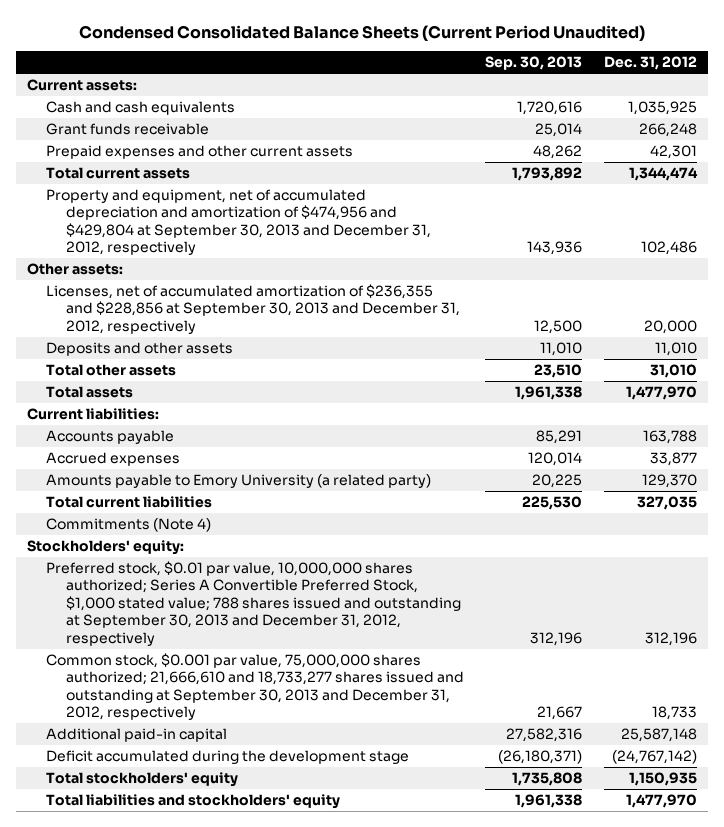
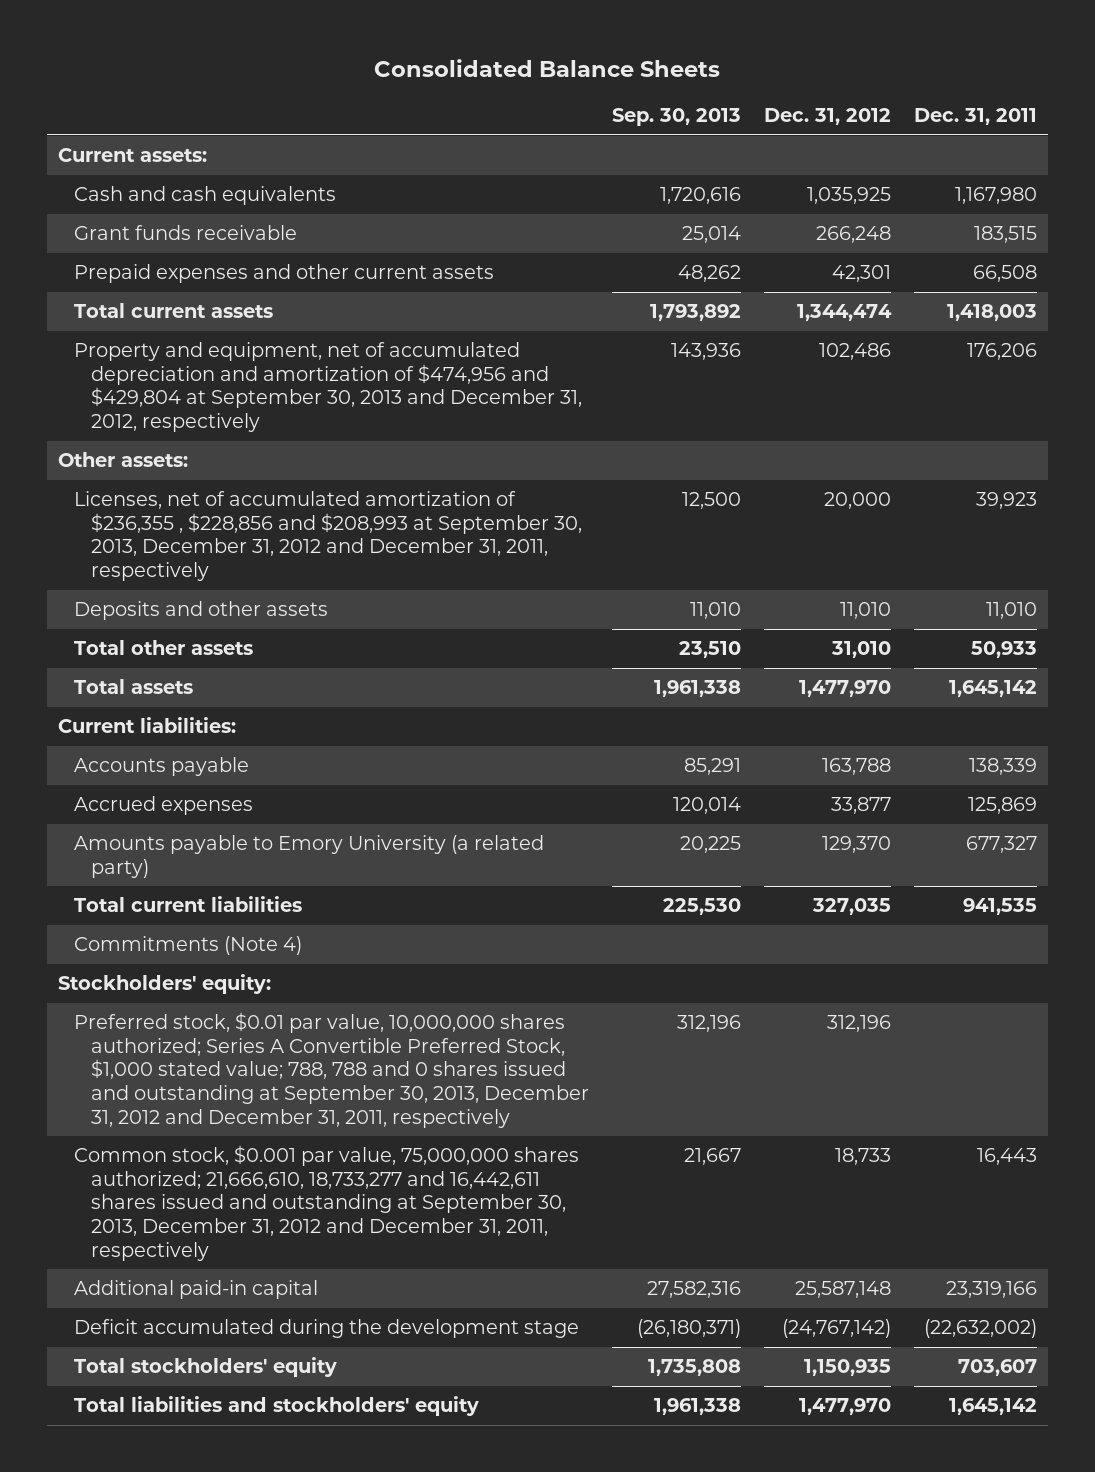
[78,24,645,41] Condensed Consolidated Balance Sheets (Current Period Unaudited) -> [374,58,721,77] Consolidated Balance Sheets
none -> [913,108,1037,126] Dec. 31, 2011
[46,284,460,334] Licenses, net of accumulated amortization of $236,355 and $228,856 at September 30, 2013 and December 31, 2012, respectively -> [74,491,582,582] Licenses, net of accumulated amortization of $236,355 , $228,856 and $208,993 at September 30, 2013, December 31, 2012 and December 31, 2011, respectively
[46,561,461,646] Preferred stock, $0.01 par value, 10,000,000 shares authorized; Series A Convertible Preferred Stock, $1,000 stated value; 788 shares issued and outstanding at September 30, 2013 and December 31, 2012, respectively -> [74,1012,589,1128] Preferred stock, $0.01 par value, 10,000,000 shares authorized; Series A Convertible Preferred Stock, $1,000 stated value; 788, 788 and 0 shares issued and outstanding at September 30, 2013, December 31, 2012 and December 31, 2011, respectively
[46,653,464,721] Common stock, $0.001 par value, 75,000,000 shares authorized; 21,666,610 and 18,733,277 shares issued and outstanding at September 30, 2013 and December 31, 2012, respectively -> [74,1145,580,1261] Common stock, $0.001 par value, 75,000,000 shares authorized; 21,666,610, 18,733,277 and 16,442,611 shares issued and outstanding at September 30, 2013, December 31, 2012 and December 31, 2011, respectively

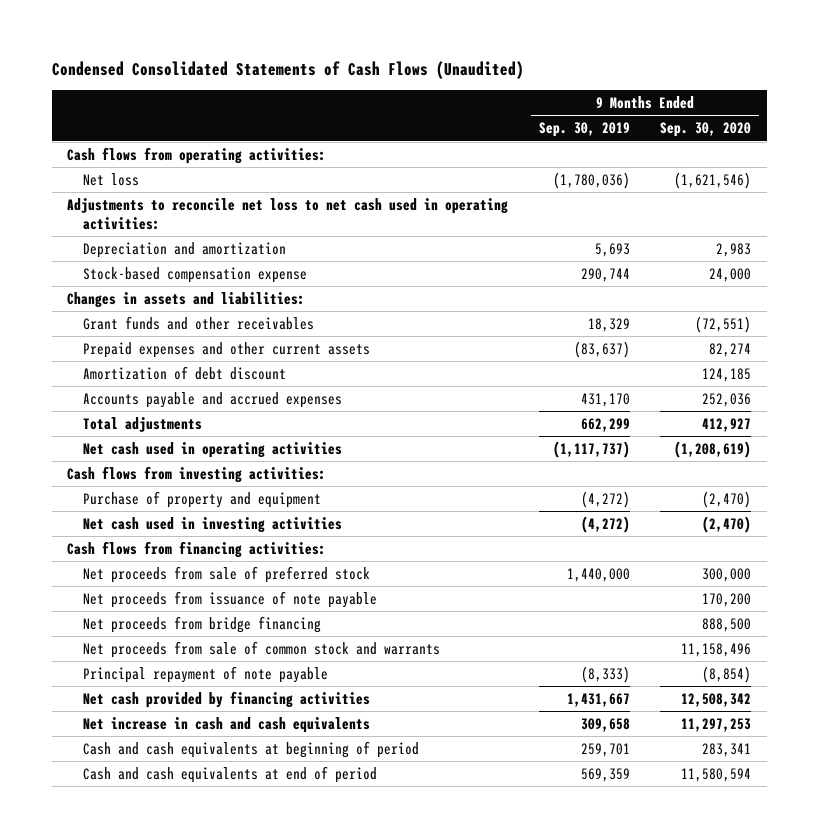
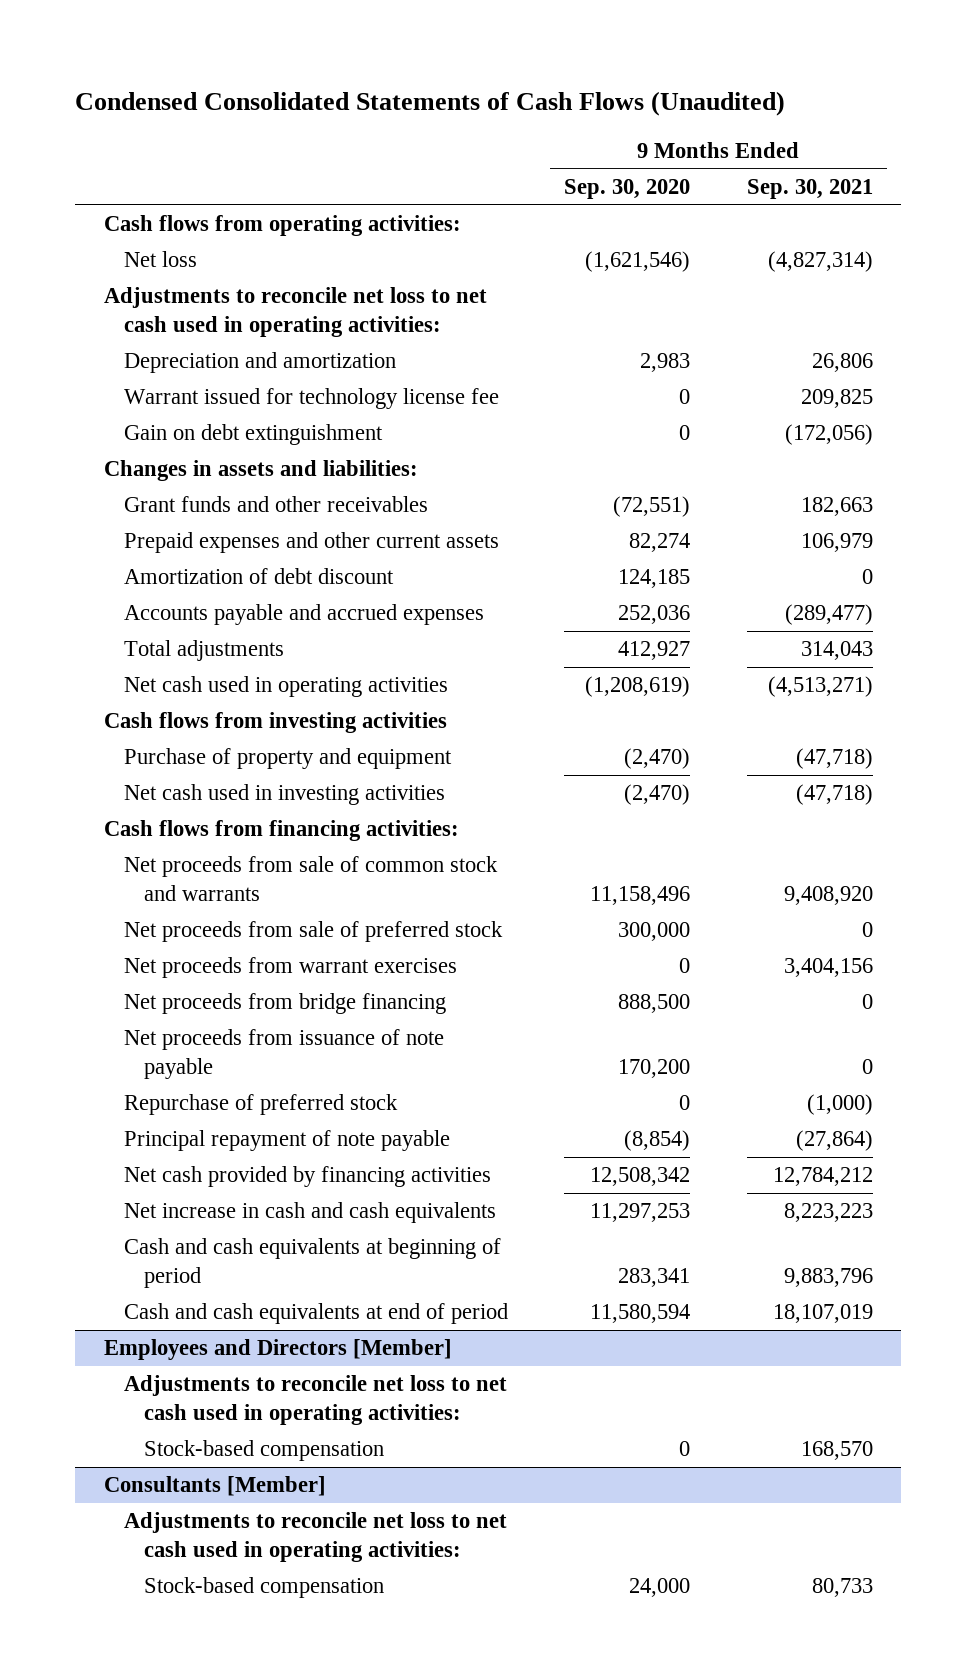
[538,122,630,138] Sep. 30, 2019 -> none
none -> [746,178,873,199] Sep. 30, 2021
[83,266,308,283] Stock-based compensation expense -> none
none -> [123,388,499,410] Warrant issued for technology license fee
none -> [123,424,383,446] Gain on debt extinguishment
[67,465,327,483] Cash flows from investing activities: -> [103,712,447,734] Cash flows from investing activities
[83,640,441,658] Net proceeds from sale of common stock and warrants -> [123,856,498,901] Net proceeds from sale of common stock and warrants
none -> [123,957,457,979] Net proceeds from warrant exercises
[83,590,378,608] Net proceeds from issuance of note payable -> [123,1029,444,1079] Net proceeds from issuance of note payable
none -> [123,1094,398,1116] Repurchase of preferred stock
none -> [103,1339,452,1361] Employees and Directors [Member]
none -> [123,1375,507,1425] Adjustments to reconcile net loss to net cash used in operating activities:
none -> [144,1440,385,1462] Stock-based compensation
none -> [103,1476,326,1497] Consultants [Member]
none -> [123,1512,507,1562] Adjustments to reconcile net loss to net cash used in operating activities:
none -> [144,1577,385,1599] Stock-based compensation

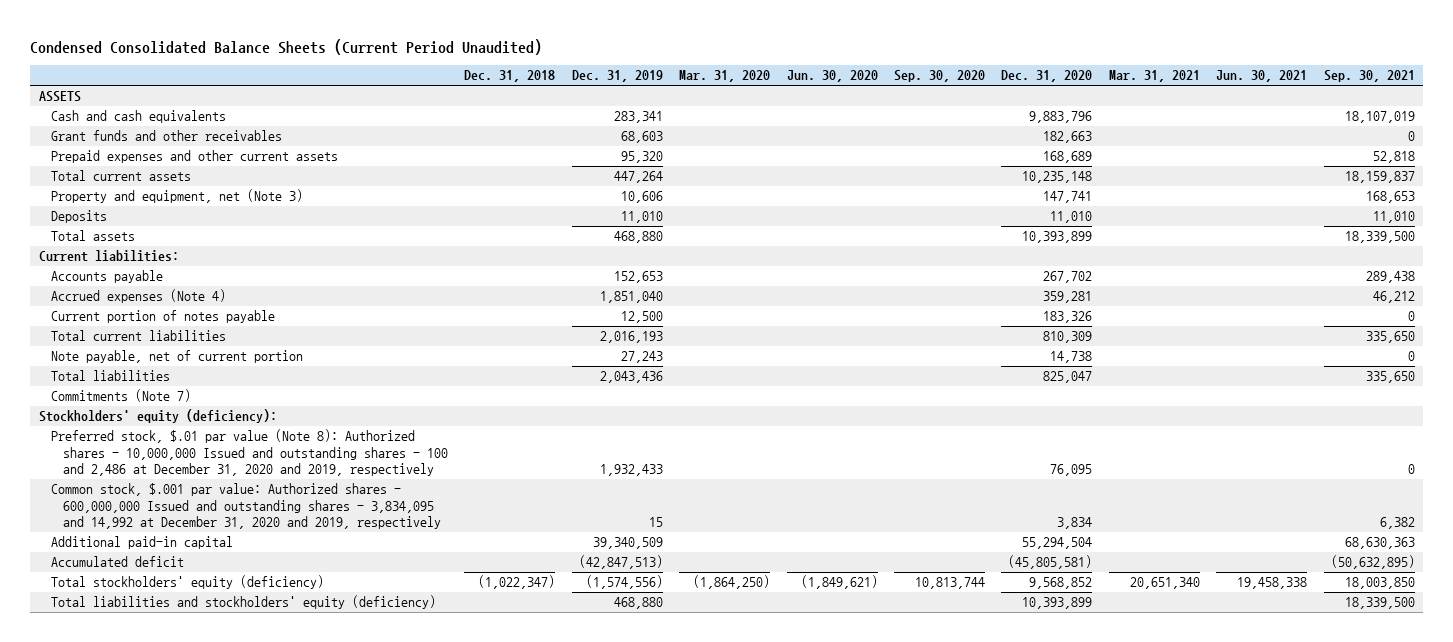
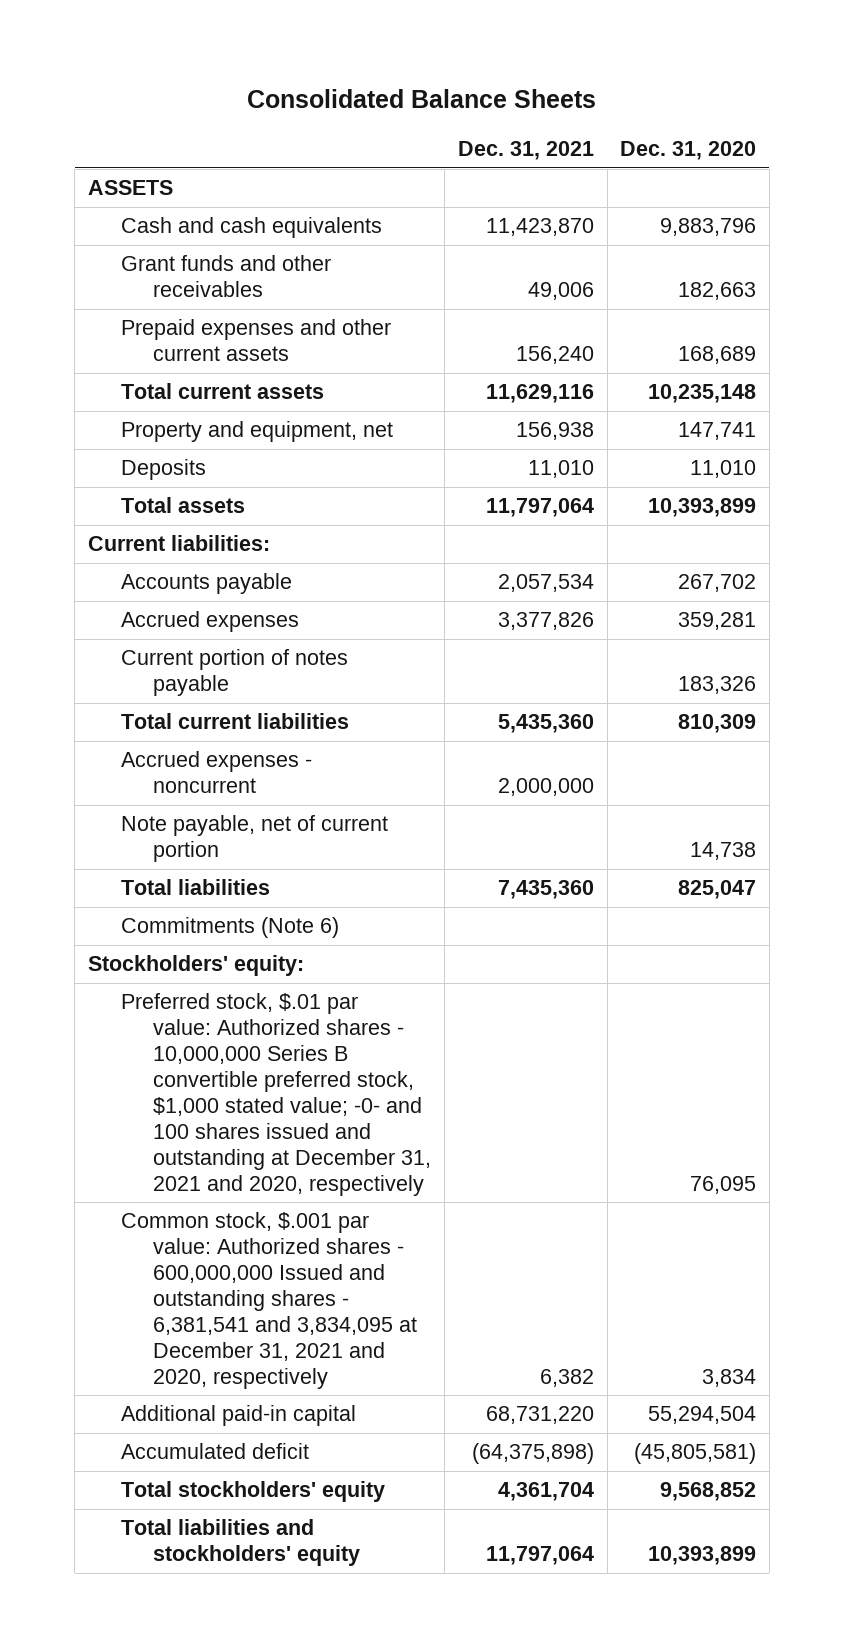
[30,38,543,55] Condensed Consolidated Balance Sheets (Current Period Unaudited) -> [246,89,596,109] Consolidated Balance Sheets
[464,70,556,83] Dec. 31, 2018 -> none
[571,70,663,83] Dec. 31, 2019 -> none
[679,70,771,83] Mar. 31, 2020 -> none
[786,70,878,83] Jun. 30, 2020 -> none
[893,70,985,83] Sep. 30, 2020 -> none
[1108,70,1200,83] Mar. 31, 2021 -> none
[1216,70,1308,83] Jun. 30, 2021 -> none
[1323,70,1415,83] Sep. 30, 2021 -> none
none -> [457,141,594,161] Dec. 31, 2021
[50,189,303,204] Property and equipment, net (Note 3) -> [120,421,393,443] Property and equipment, net
[50,289,226,304] Accrued expenses (Note 4) -> [120,611,299,633] Accrued expenses
none -> [120,751,312,794] Accrued expenses - noncurrent
[50,389,191,403] Commitments (Note 7) -> [120,917,339,939] Commitments (Note 6)
[38,409,277,424] Stockholders' equity (deficiency): -> [87,955,304,977] Stockholders' equity:
[50,429,448,477] Preferred stock, $.01 par value (Note 8): Authorized shares - 10,000,000 Issued and outstanding shares - 100 and 2,486 at December 31, 2020 and 2019, respectively -> [120,993,432,1196] Preferred stock, $.01 par value: Authorized shares - 10,000,000 Series B convertible preferred stock, $1,000 stated value; -0- and 100 shares issued and outstanding at December 31, 2021 and 2020, respectively
[50,483,441,530] Common stock, $.001 par value: Authorized shares - 600,000,000 Issued and outstanding shares - 3,834,095 and 14,992 at December 31, 2020 and 2019, respectively -> [120,1212,418,1389] Common stock, $.001 par value: Authorized shares - 600,000,000 Issued and outstanding shares - 6,381,541 and 3,834,095 at December 31, 2021 and 2020, respectively
[50,575,324,590] Total stockholders' equity (deficiency) -> [120,1481,385,1503] Total stockholders' equity
[50,595,436,610] Total liabilities and stockholders' equity (deficiency) -> [120,1519,361,1567] Total liabilities and stockholders' equity

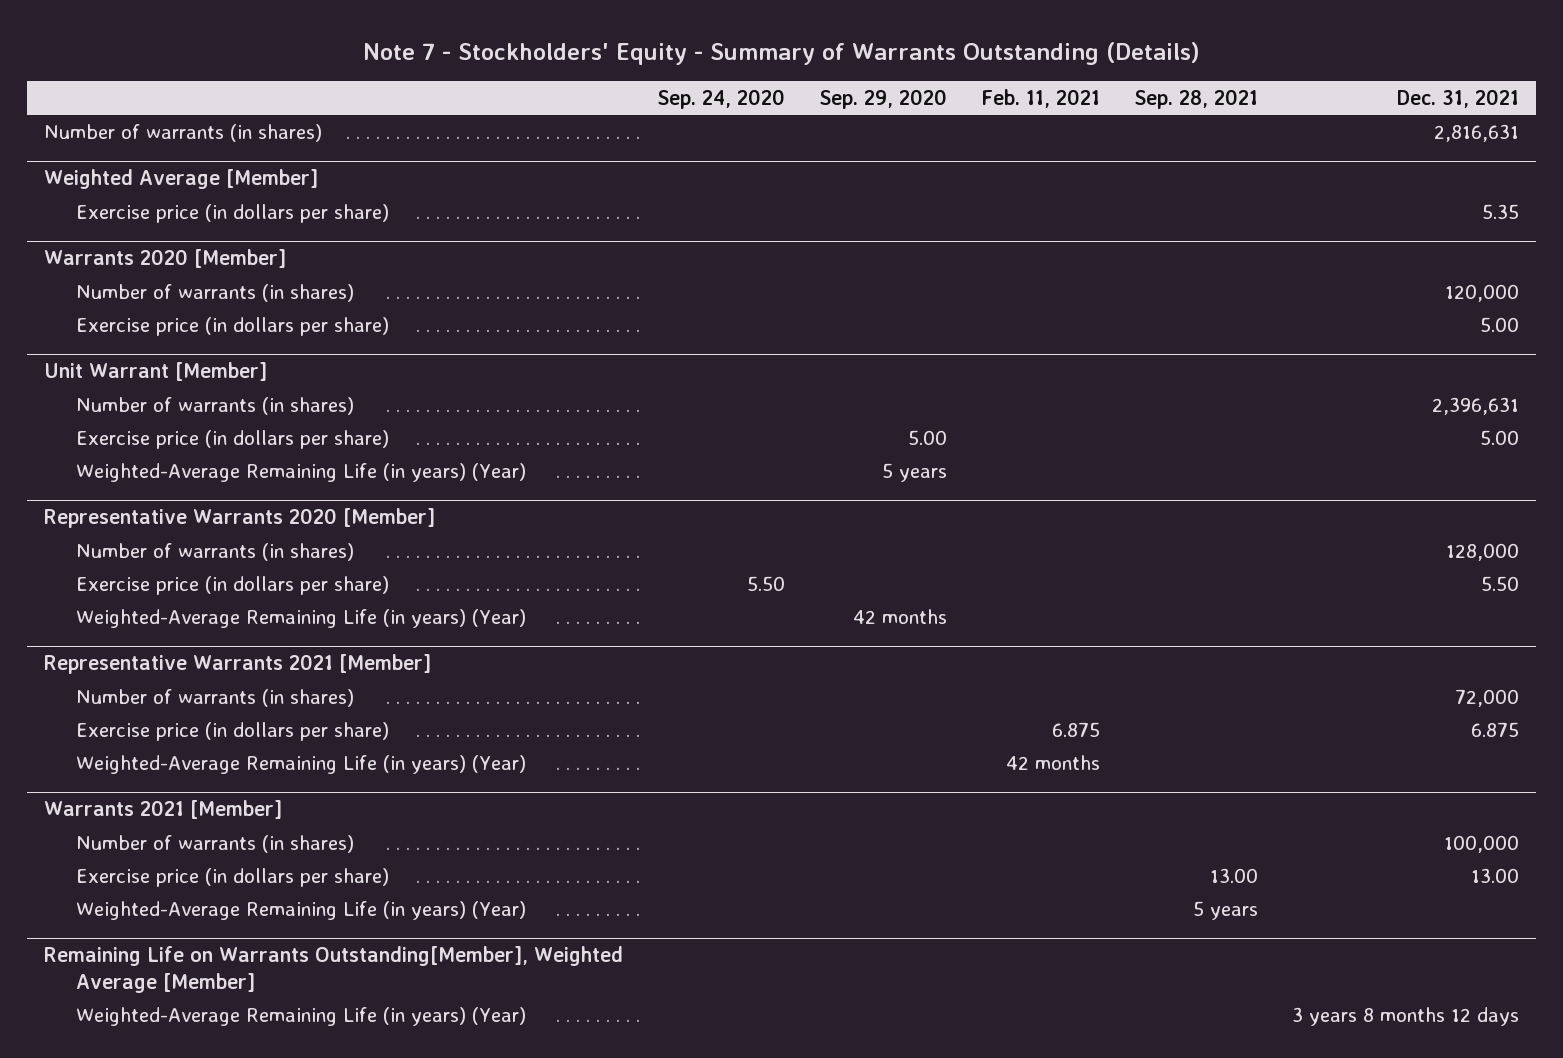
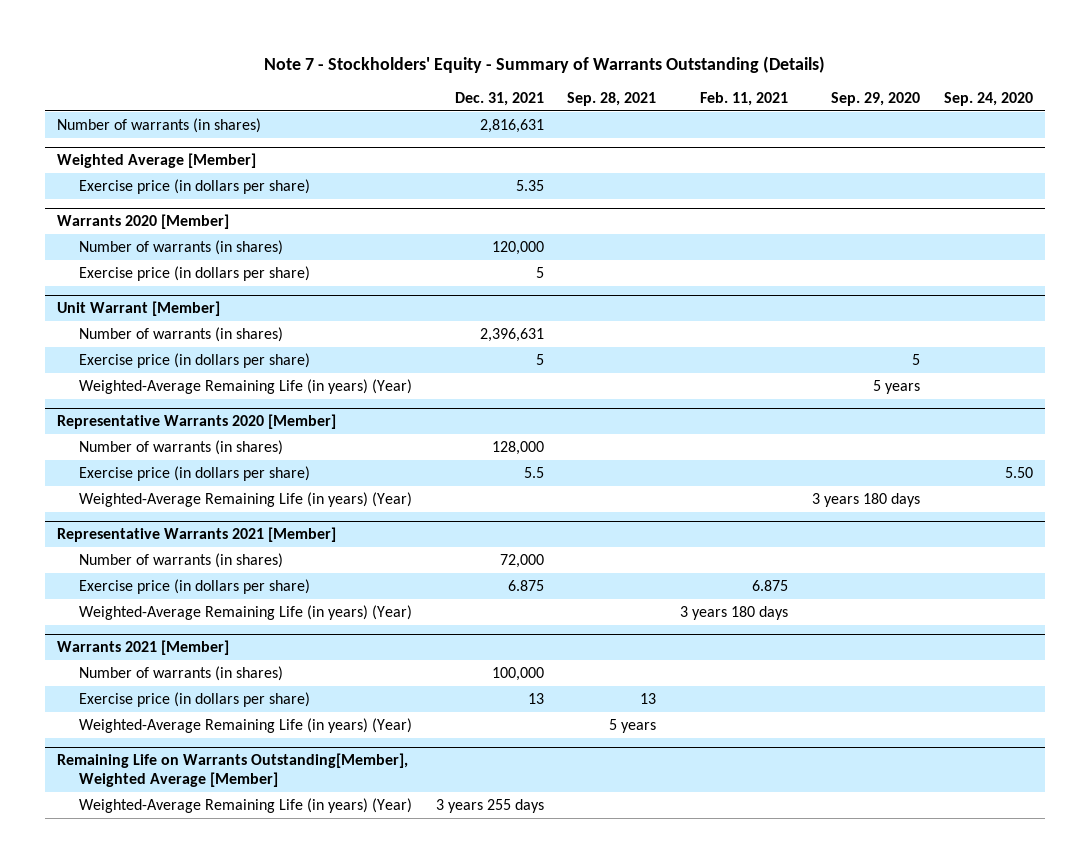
[1479,316,1519,332] 5.00 -> [535,266,544,278] 5
[907,429,947,445] 5.00 -> [912,353,921,365] 5
[1479,429,1519,445] 5.00 -> [535,353,544,365] 5
[1480,575,1519,591] 5.50 -> [523,466,544,478] 5.5
[852,608,947,624] 42 months -> [812,492,921,507] 3 years 180 days
[1005,754,1100,770] 42 months -> [680,605,789,620] 3 years 180 days
[1209,867,1258,883] 13.00 -> [640,692,657,704] 13
[1470,867,1519,883] 13.00 -> [527,692,544,704] 13
[1291,1006,1519,1026] 3 years 8 months 12 days -> [435,798,544,813] 3 years 255 days

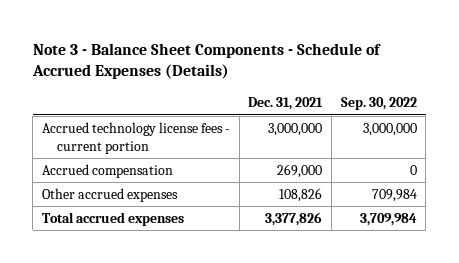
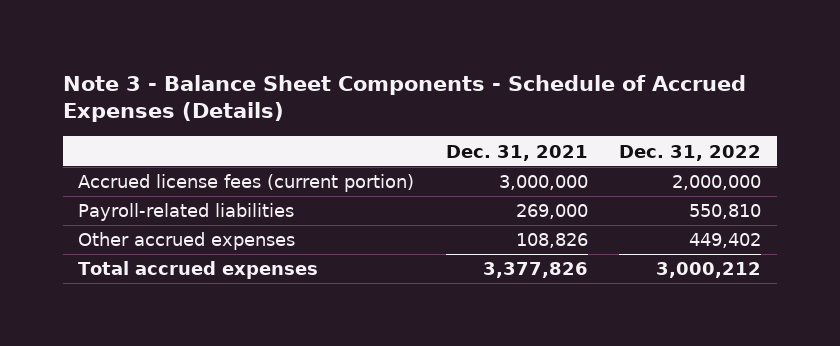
[340,97,417,111] Sep. 30, 2022 -> none
none -> [619,144,762,161] Dec. 31, 2022
[42,121,231,154] Accrued technology license fees - current portion -> [78,174,415,193] Accrued license fees (current portion)
[42,163,174,178] Accrued compensation -> [78,203,295,222] Payroll-related liabilities

